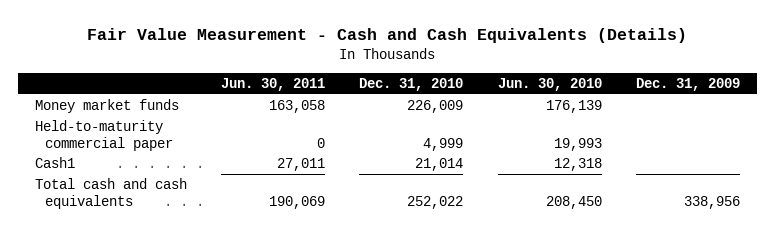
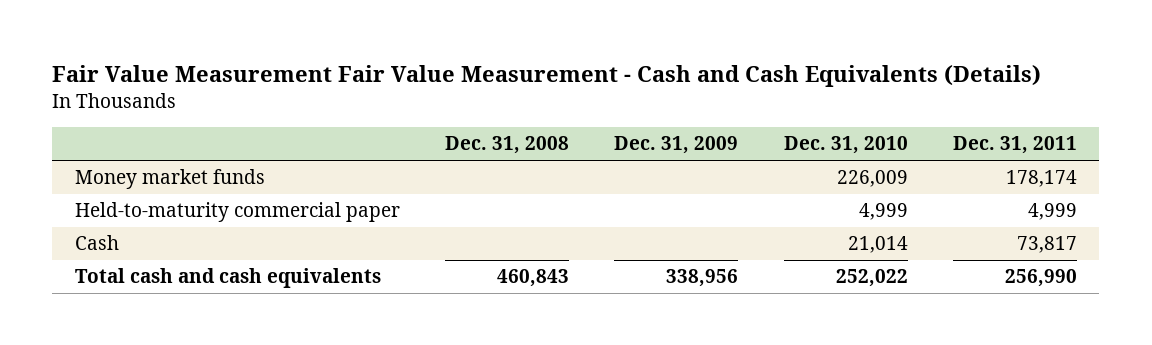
[87,27,688,43] Fair Value Measurement - Cash and Cash Equivalents (Details) -> [52,65,1042,88] Fair Value Measurement Fair Value Measurement - Cash and Cash Equivalents (Details)
[220,77,325,91] Jun. 30, 2011 -> none
[497,77,602,91] Jun. 30, 2010 -> none
none -> [445,136,570,155] Dec. 31, 2008
none -> [952,136,1077,155] Dec. 31, 2011
[34,157,75,169] Cash1 -> [74,235,119,251] Cash

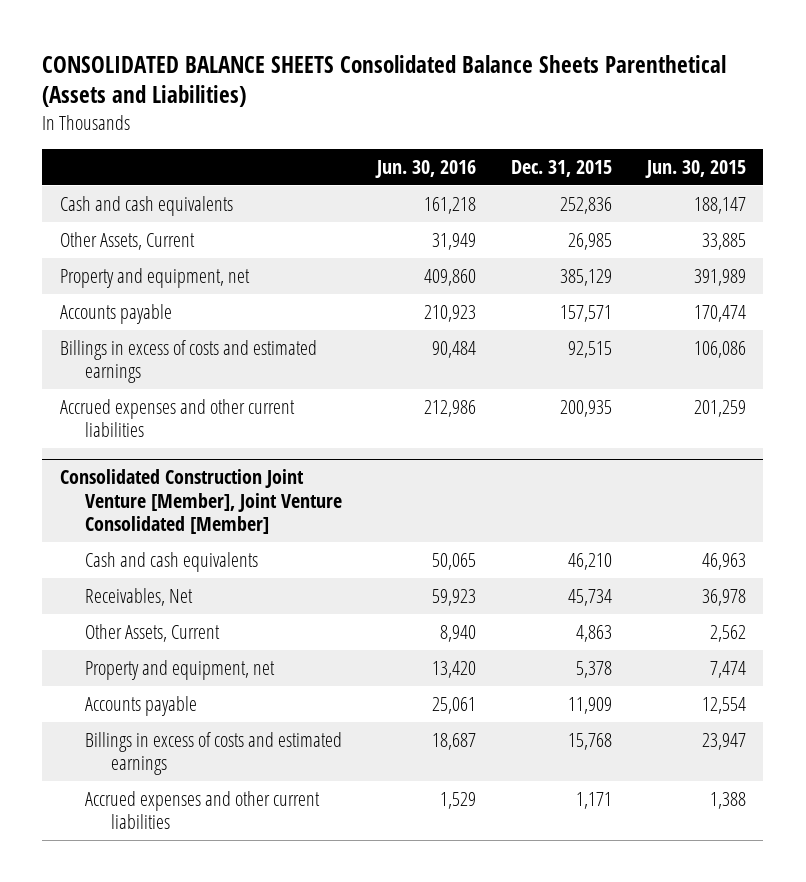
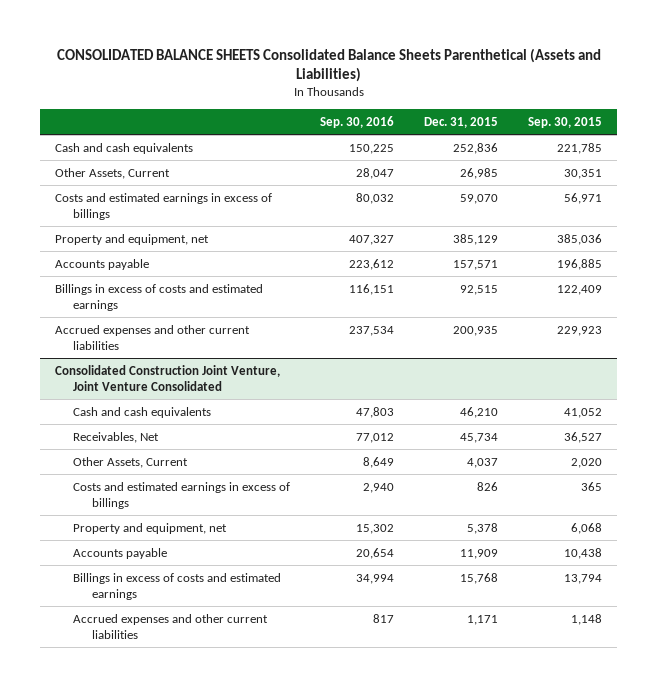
[375,159,477,178] Jun. 30, 2016 -> none
[644,159,746,178] Jun. 30, 2015 -> none
none -> [320,115,395,128] Sep. 30, 2016
none -> [528,116,603,128] Sep. 30, 2015
none -> [55,192,273,221] Costs and estimated earnings in excess of billings
[59,469,343,535] Consolidated Construction Joint Venture [Member], Joint Venture Consolidated [Member] -> [55,364,281,392] Consolidated Construction Joint Venture, Joint Venture Consolidated
[576,624,613,642] 4,863 -> [467,457,499,468] 4,037
none -> [73,481,291,510] Costs and estimated earnings in excess of billings

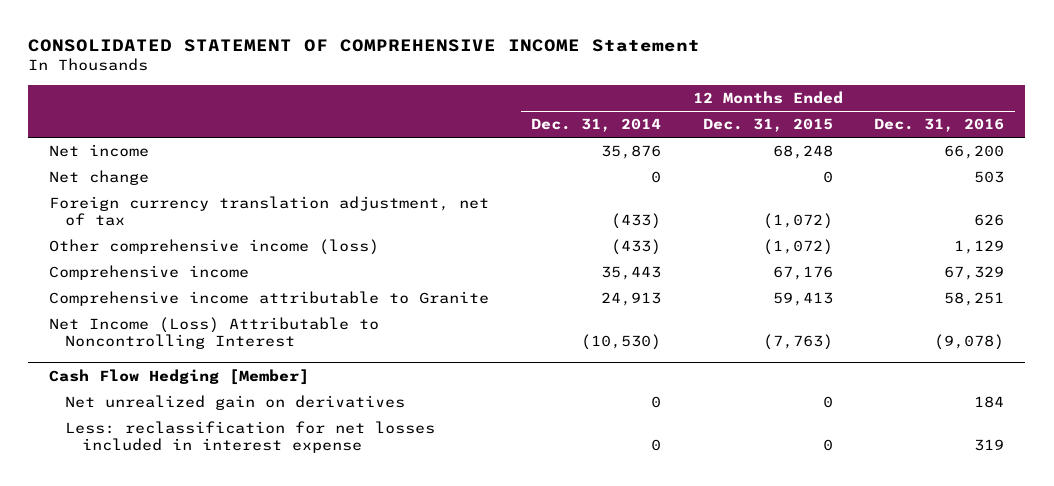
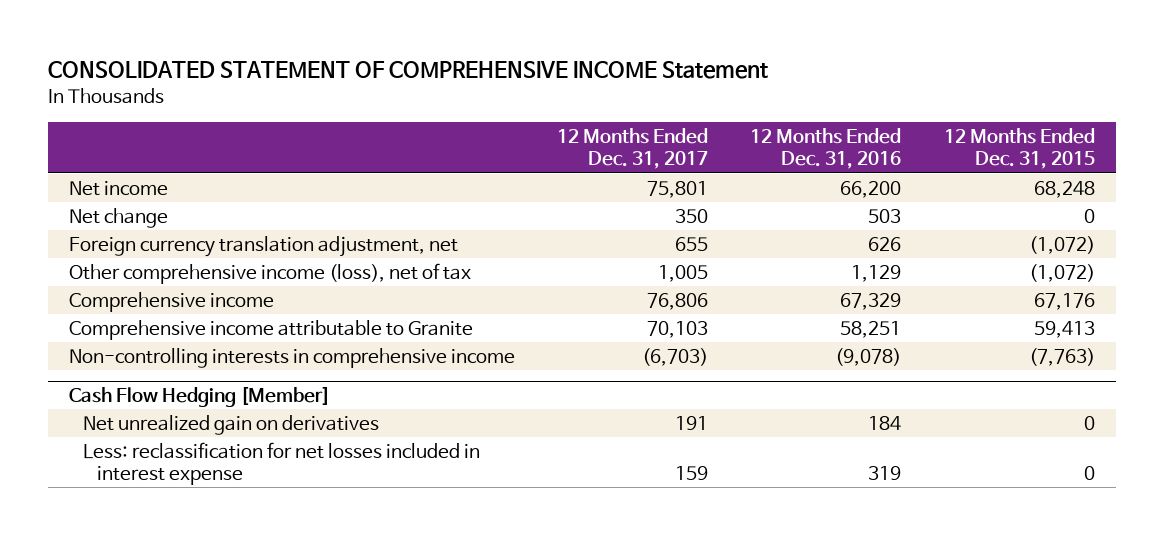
[531,118,662,133] Dec. 31, 2014 -> none
none -> [557,128,709,170] 12 Months Ended Dec. 31, 2017
[49,196,490,227] Foreign currency translation adjustment, net of tax -> [68,235,458,257] Foreign currency translation adjustment, net
[49,239,380,256] Other comprehensive income (loss) -> [68,262,471,284] Other comprehensive income (loss), net of tax
[49,317,380,350] Net Income (Loss) Attributable to Noncontrolling Interest -> [68,347,515,368] Non-controlling interests in comprehensive income

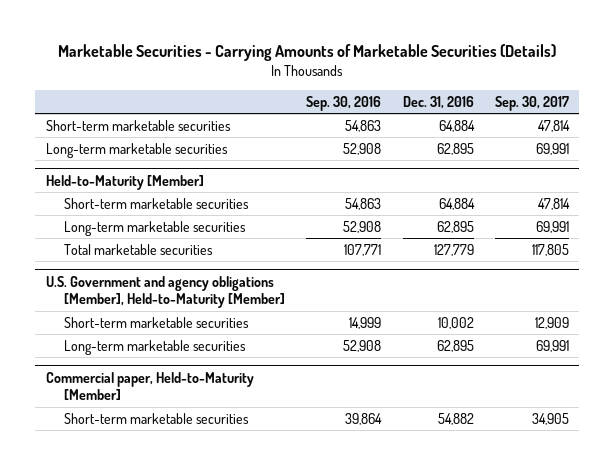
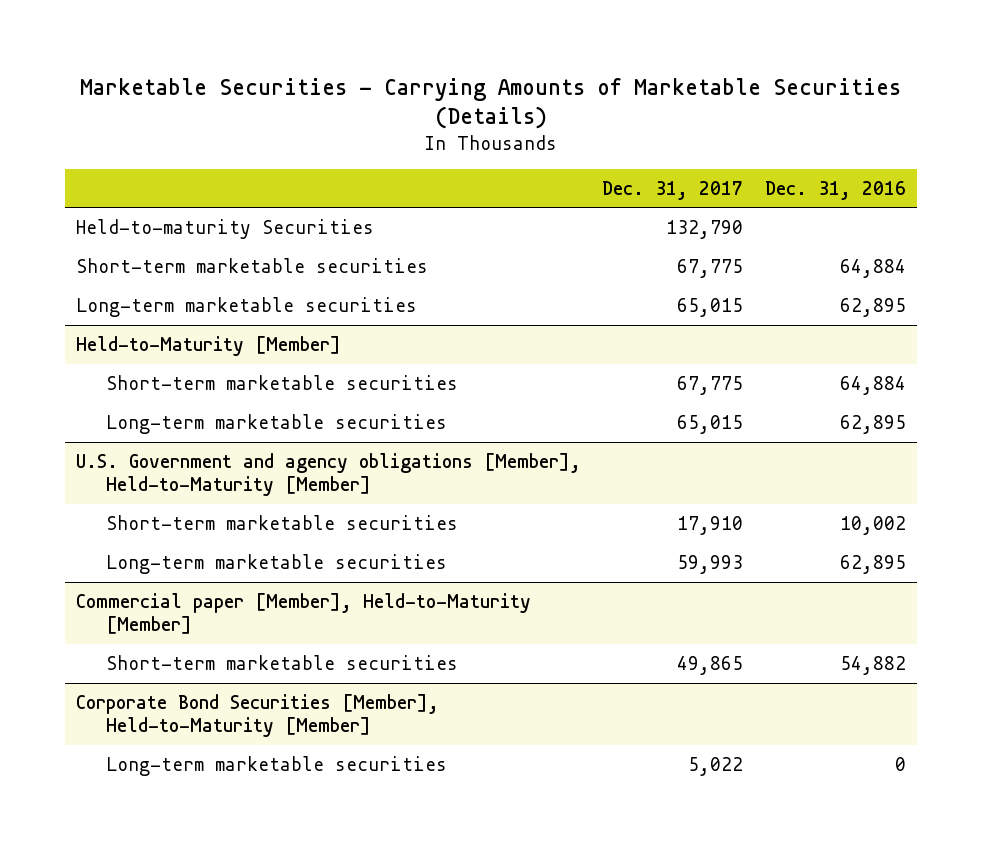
[306,95,382,111] Sep. 30, 2016 -> none
[494,95,569,111] Sep. 30, 2017 -> none
none -> [602,180,744,200] Dec. 31, 2017
none -> [75,218,374,239] Held-to-maturity Securities
[64,243,214,255] Total marketable securities -> none
[45,371,254,401] Commercial paper, Held-to-Maturity [Member] -> [75,592,531,635] Commercial paper [Member], Held-to-Maturity [Member]
none -> [75,693,439,738] Corporate Bond Securities [Member], Held-to-Maturity [Member]
none -> [106,755,448,776] Long-term marketable securities

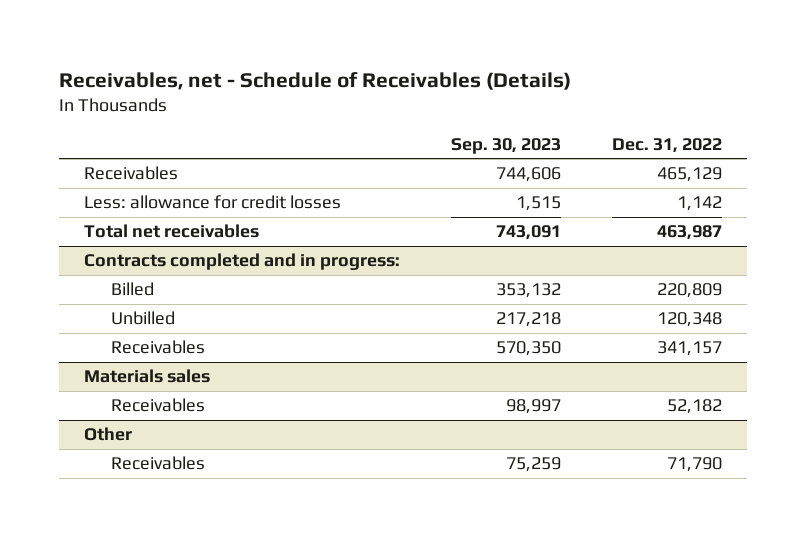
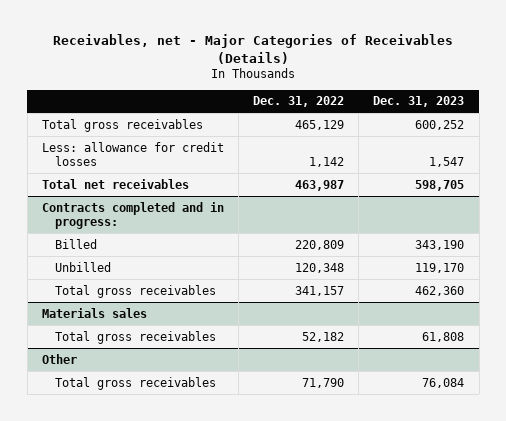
[58,71,571,90] Receivables, net - Schedule of Receivables (Details) -> [53,34,454,64] Receivables, net - Major Categories of Receivables (Details)
[450,137,561,154] Sep. 30, 2023 -> none
none -> [373,96,465,108] Dec. 31, 2023
[84,166,179,181] Receivables -> [41,118,203,132] Total gross receivables
[111,340,206,355] Receivables -> [54,284,216,298] Total gross receivables
[111,398,206,413] Receivables -> [54,330,216,344] Total gross receivables
[111,456,206,471] Receivables -> [54,376,216,390] Total gross receivables

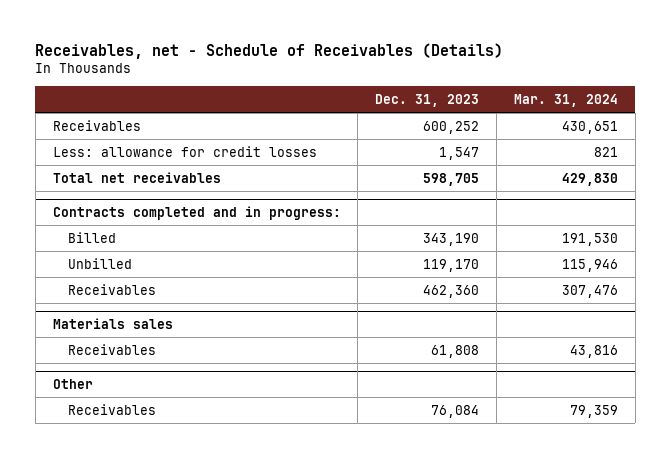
[53,34,454,64] Receivables, net - Major Categories of Receivables (Details) -> [35,42,504,59] Receivables, net - Schedule of Receivables (Details)
[253,96,345,108] Dec. 31, 2022 -> none
none -> [513,94,618,108] Mar. 31, 2024
[41,118,203,132] Total gross receivables -> [52,119,141,131] Receivables
[54,284,216,298] Total gross receivables -> [68,283,157,295] Receivables
[54,330,216,344] Total gross receivables -> [68,343,157,355] Receivables
[54,376,216,390] Total gross receivables -> [68,403,157,415] Receivables

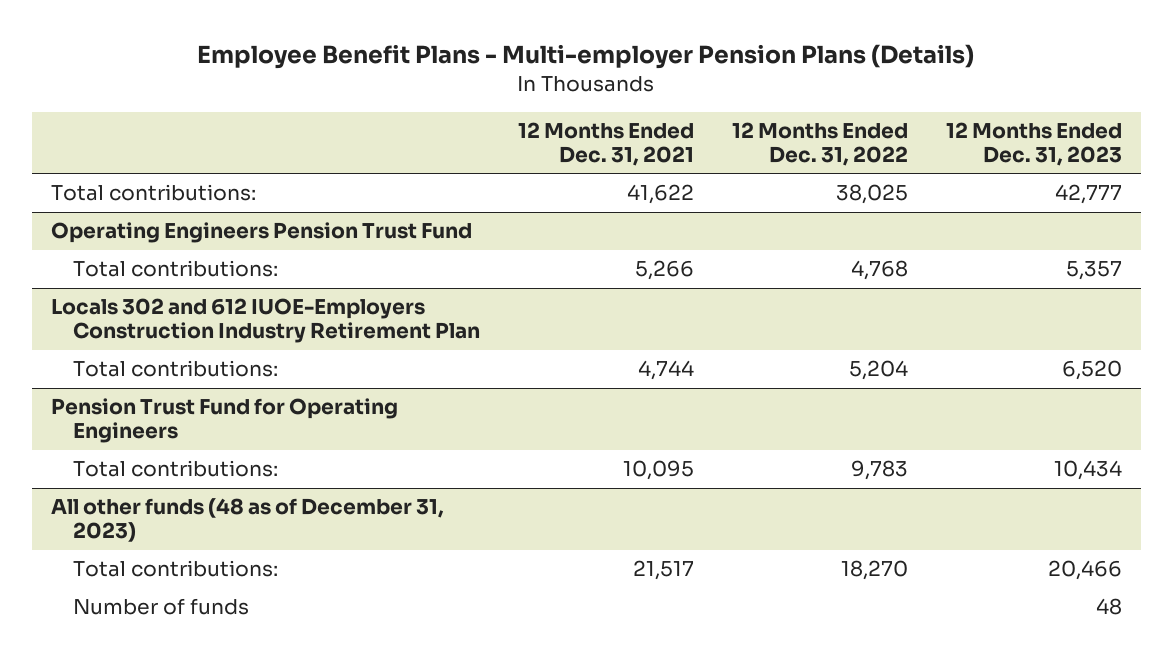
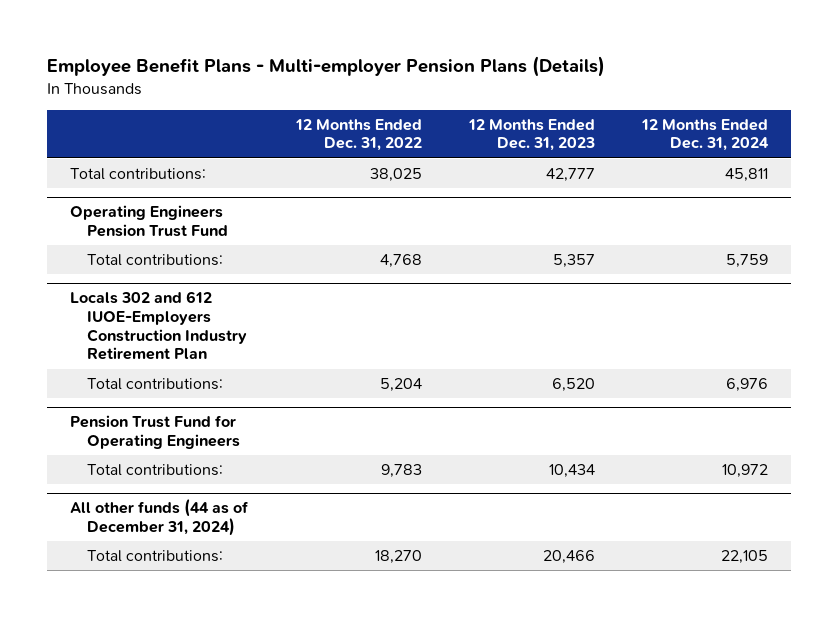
[517,121,694,166] 12 Months Ended Dec. 31, 2021 -> none
none -> [640,118,769,152] 12 Months Ended Dec. 31, 2024
[50,498,444,543] All other funds (48 as of December 31, 2023) -> [70,499,250,537] All other funds (44 as of December 31, 2024)
[72,598,249,616] Number of funds -> none

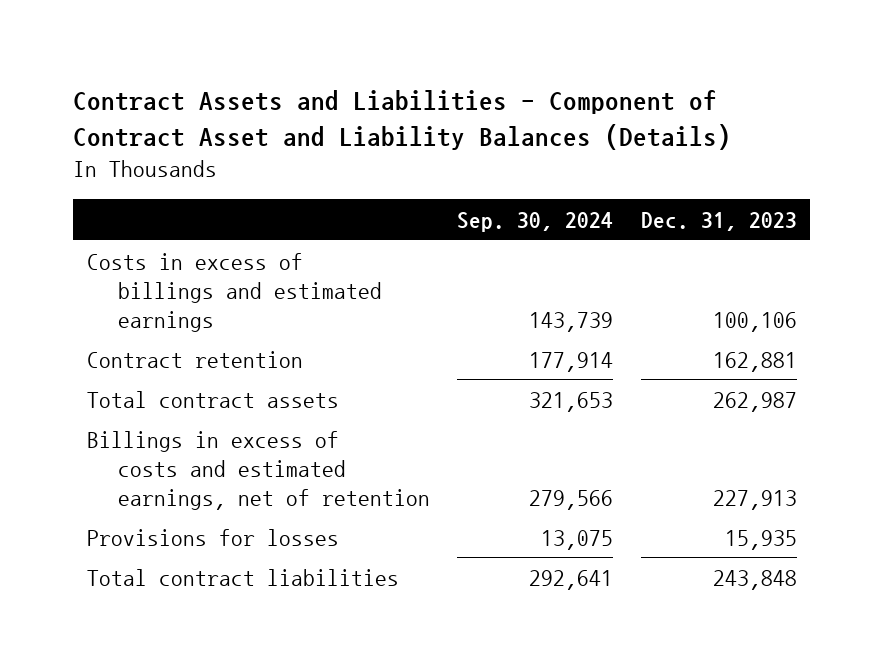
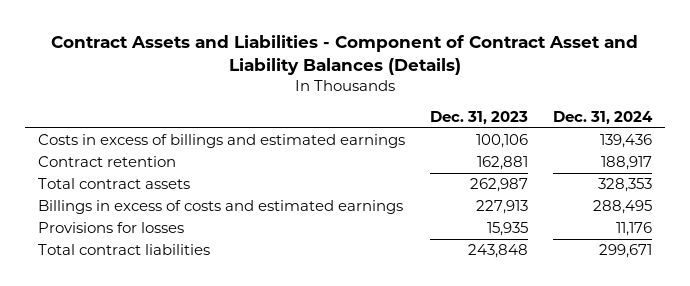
[457,211,614,232] Sep. 30, 2024 -> none
none -> [553,110,654,125] Dec. 31, 2024
[86,430,430,510] Billings in excess of costs and estimated earnings, net of retention -> [37,200,403,215] Billings in excess of costs and estimated earnings

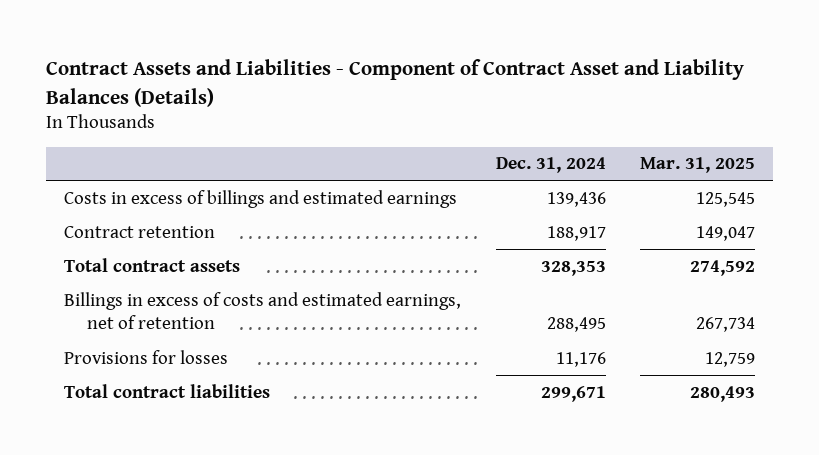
[430,110,529,125] Dec. 31, 2023 -> none
none -> [640,157,756,174] Mar. 31, 2025
[37,200,403,215] Billings in excess of costs and estimated earnings -> [63,291,461,330] Billings in excess of costs and estimated earnings, net of retention

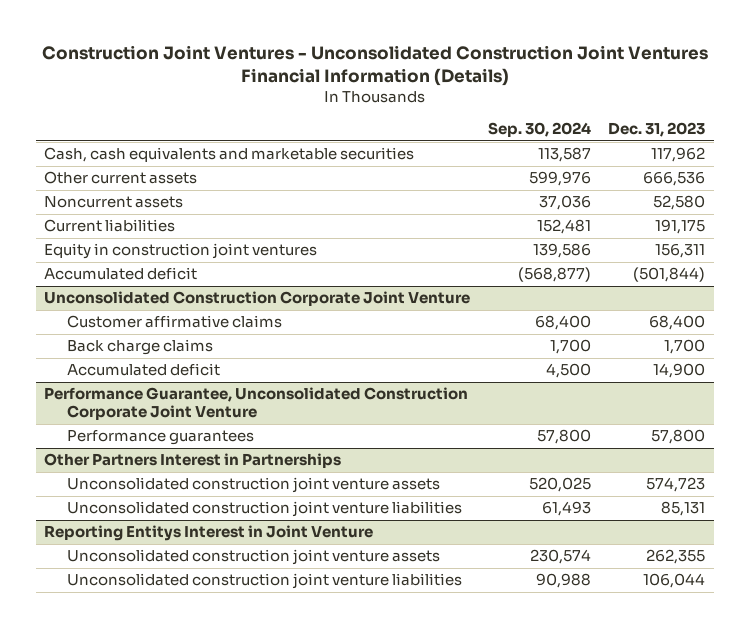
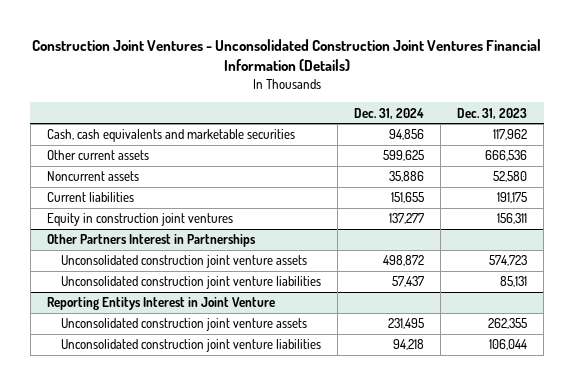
[487,122,591,138] Sep. 30, 2024 -> none
none -> [354,107,425,119] Dec. 31, 2024
[44,267,198,281] Accumulated deficit -> none
[44,291,471,307] Unconsolidated Construction Corporate Joint Venture -> none
[66,315,282,329] Customer affirmative claims -> none
[66,339,213,356] Back charge claims -> none
[66,363,220,377] Accumulated deficit -> none
[44,387,469,421] Performance Guarantee, Unconsolidated Construction Corporate Joint Venture -> none
[66,430,254,446] Performance guarantees -> none

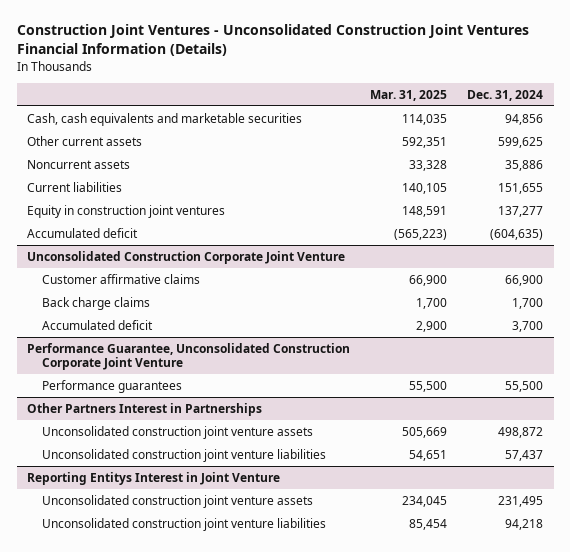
[457,107,528,119] Dec. 31, 2023 -> none
none -> [370,89,448,101] Mar. 31, 2025
none -> [26,227,138,238] Accumulated deficit
none -> [26,250,345,264] Unconsolidated Construction Corporate Joint Venture
none -> [42,273,201,284] Customer affirmative claims
none -> [42,296,151,310] Back charge claims
none -> [42,319,154,330] Accumulated deficit
none -> [26,342,350,371] Performance Guarantee, Unconsolidated Construction Corporate Joint Venture
none -> [42,379,183,393] Performance guarantees

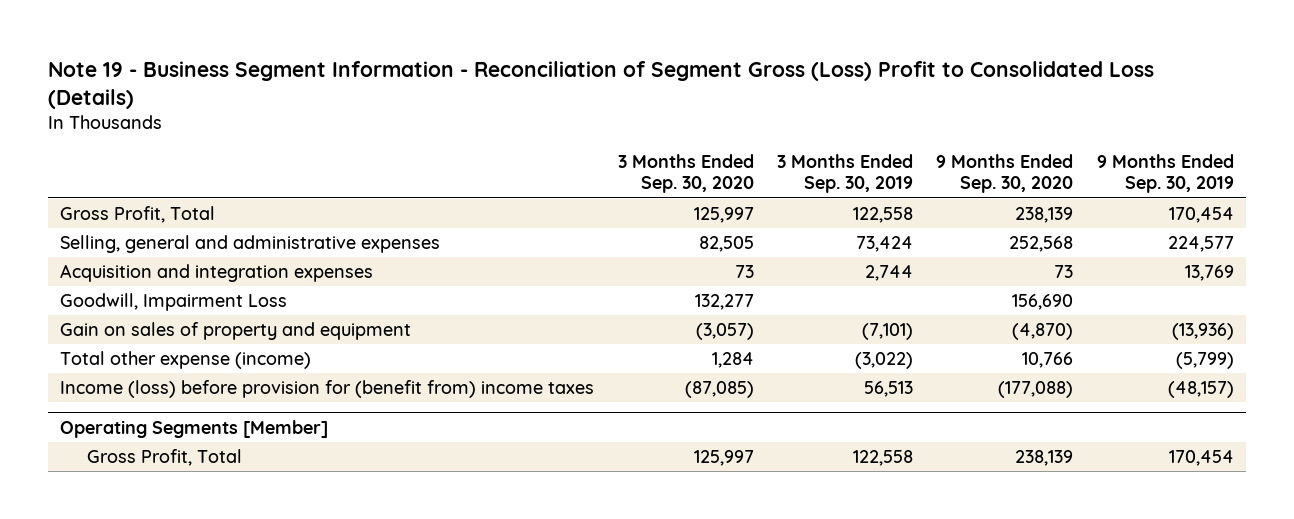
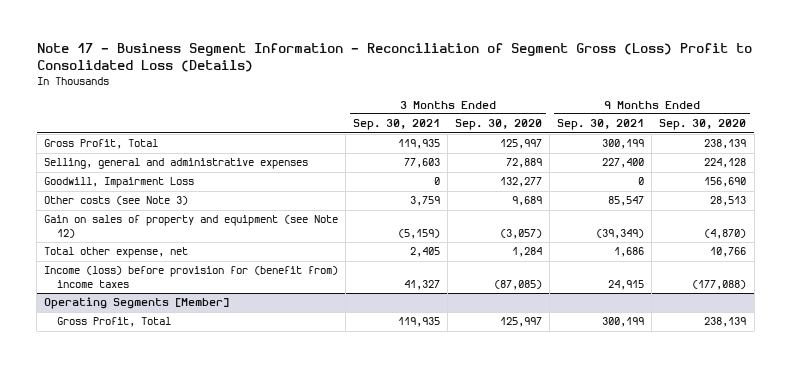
[48,60,1155,109] Note 19 - Business Segment Information - Reconciliation of Segment Gross (Loss) Profit to Consolidated Loss (Details) -> [36,43,752,73] Note 17 - Business Segment Information - Reconciliation of Segment Gross (Loss) Profit to Consolidated Loss (Details)
[777,154,914,194] 3 Months Ended Sep. 30, 2019 -> none
[1096,154,1234,194] 9 Months Ended Sep. 30, 2019 -> none
none -> [353,119,441,131] Sep. 30, 2021
none -> [557,119,645,131] Sep. 30, 2021
[60,264,374,283] Acquisition and integration expenses -> none
[698,236,754,253] 82,505 -> [506,158,543,169] 72,889
[1009,236,1074,253] 252,568 -> [704,158,747,169] 224,128
none -> [44,196,189,206] Other costs (see Note 3)
[60,322,412,341] Gain on sales of property and equipment -> [44,215,339,238] Gain on sales of property and equipment (see Note 12)
[60,351,312,370] Total other expense (income) -> [44,247,189,259] Total other expense, net

